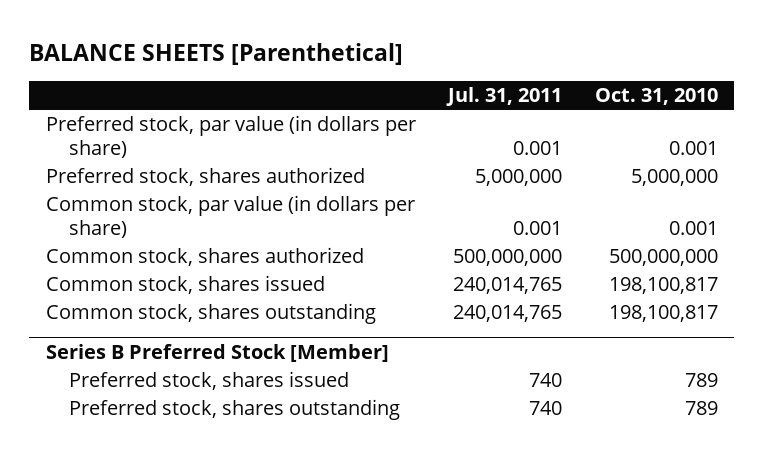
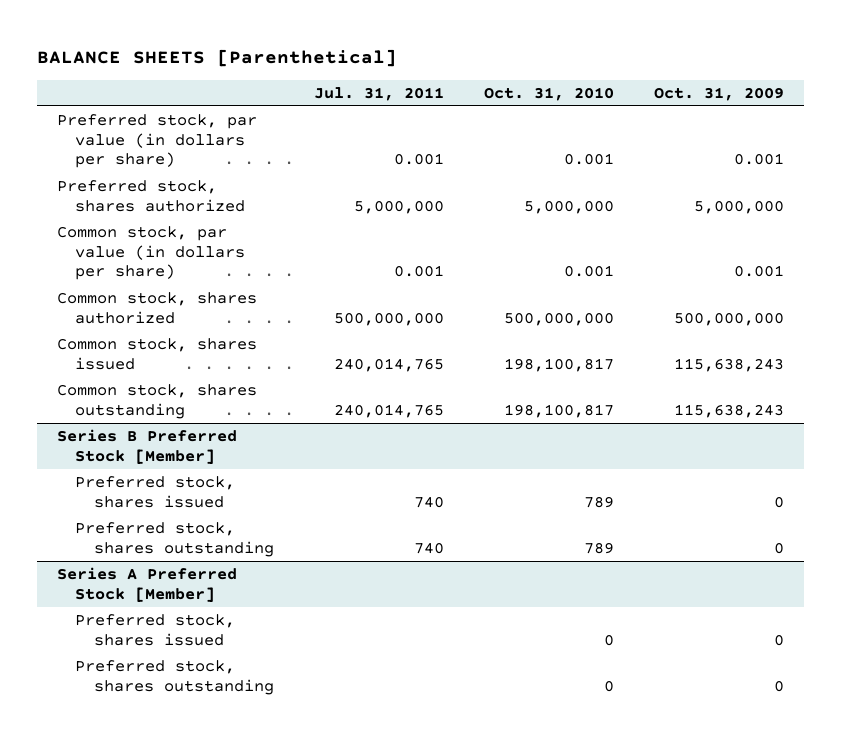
none -> [654,86,785,101] Oct. 31, 2009
none -> [56,567,237,602] Series A Preferred Stock [Member]
none -> [75,614,236,646] Preferred stock, shares issued
none -> [75,660,274,695] Preferred stock, shares outstanding

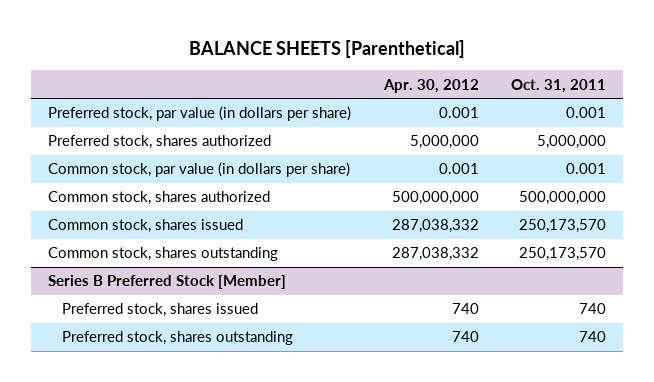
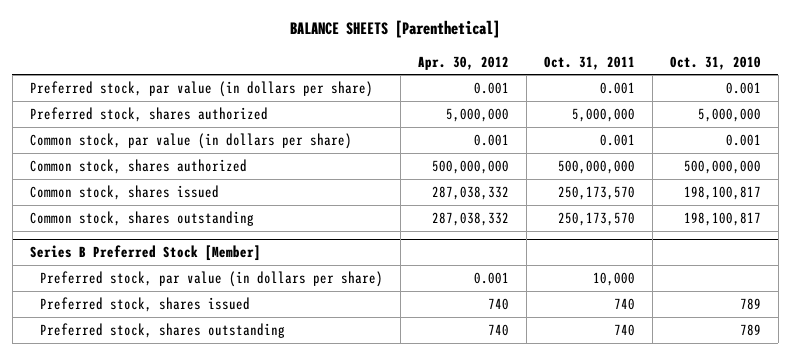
none -> [669,55,761,70] Oct. 31, 2010
none -> [40,270,384,287] Preferred stock, par value (in dollars per share)

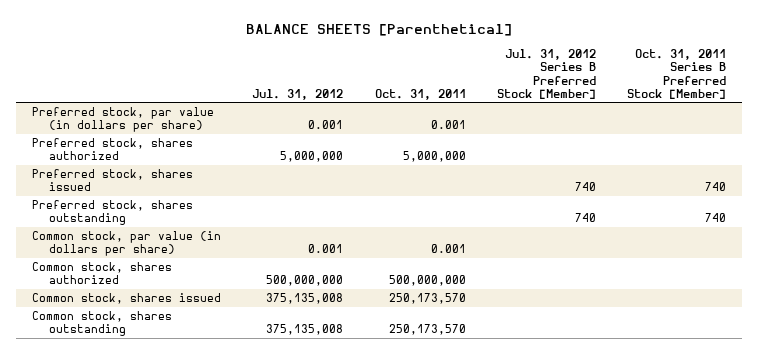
[418,55,510,70] Apr. 30, 2012 -> none
[669,55,761,70] Oct. 31, 2010 -> none
none -> [252,88,344,100] Jul. 31, 2012
none -> [496,49,596,99] Jul. 31, 2012 Series B Preferred Stock [Member]
none -> [627,49,727,99] Oct. 31, 2011 Series B Preferred Stock [Member]
none -> [32,169,194,192] Preferred stock, shares issued
none -> [32,200,194,226] Preferred stock, shares outstanding
[29,245,261,262] Series B Preferred Stock [Member] -> none
[40,270,384,287] Preferred stock, par value (in dollars per share) -> none
[40,296,251,312] Preferred stock, shares issued -> none
[40,322,286,338] Preferred stock, shares outstanding -> none

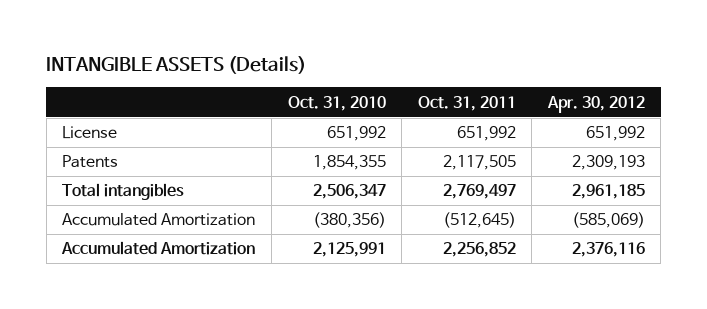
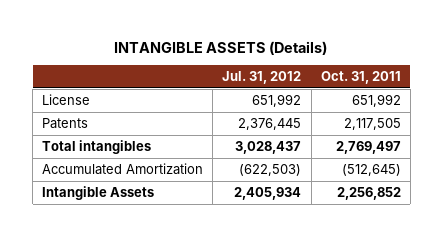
[287,95,386,111] Oct. 31, 2010 -> none
[546,95,645,113] Apr. 30, 2012 -> none
none -> [222,71,302,85] Jul. 31, 2012
[61,241,256,256] Accumulated Amortization -> [42,185,155,200] Intangible Assets

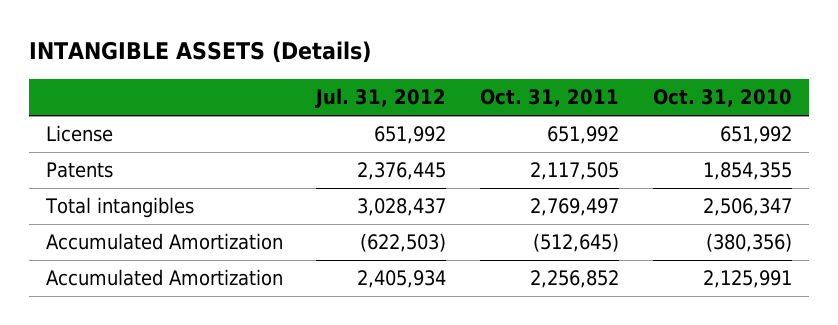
none -> [653,89,793,108] Oct. 31, 2010
[42,185,155,200] Intangible Assets -> [45,269,283,287] Accumulated Amortization

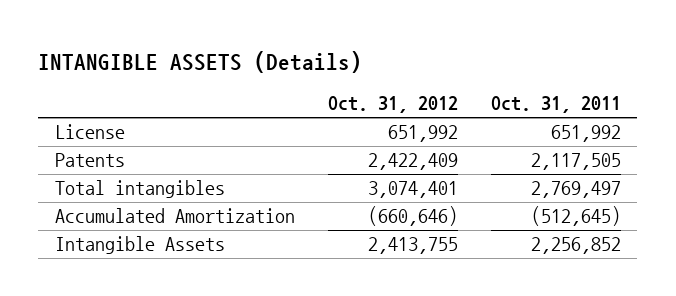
[315,88,447,109] Jul. 31, 2012 -> none
[653,89,793,108] Oct. 31, 2010 -> none
none -> [327,96,458,114] Oct. 31, 2012
[45,269,283,287] Accumulated Amortization -> [54,236,225,255] Intangible Assets

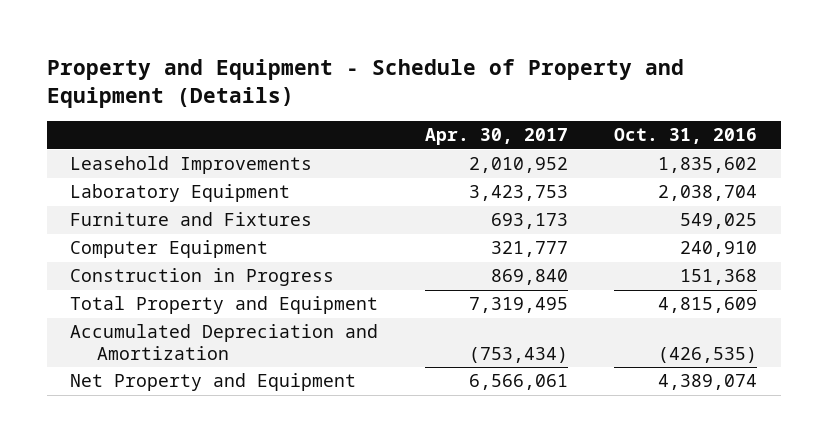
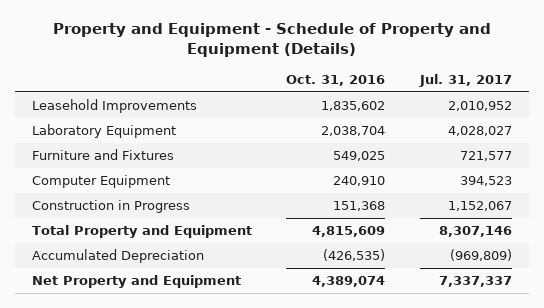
[424,128,568,146] Apr. 30, 2017 -> none
none -> [418,73,512,87] Jul. 31, 2017
[70,324,379,360] Accumulated Depreciation and Amortization -> [32,249,205,264] Accumulated Depreciation

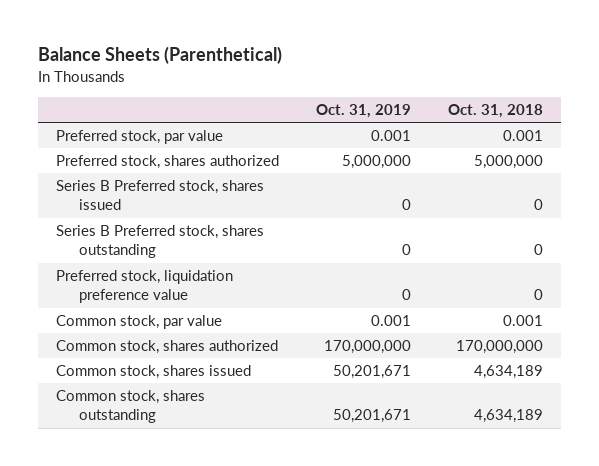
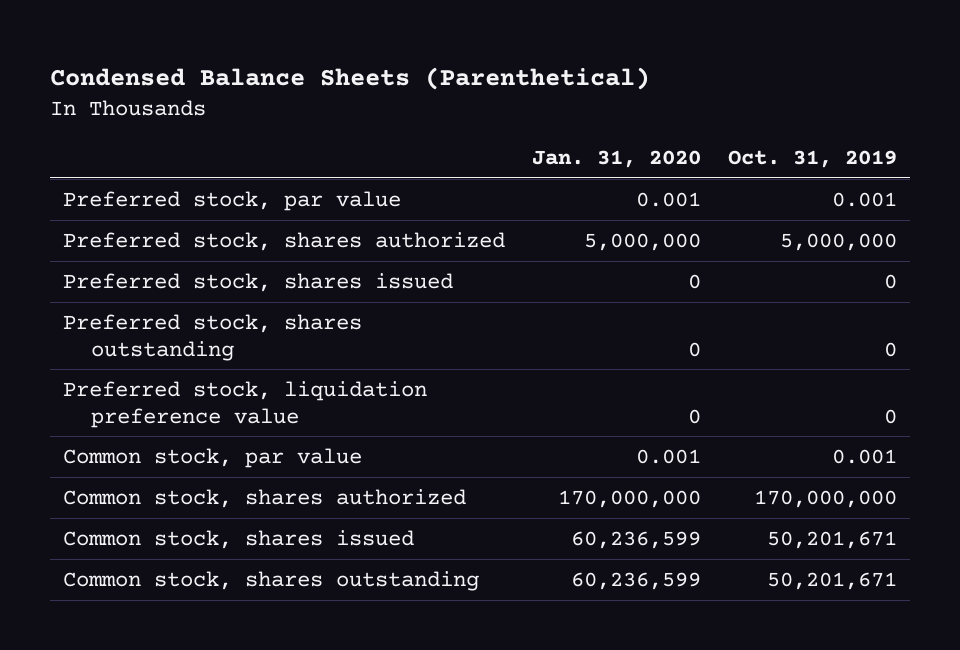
[37,46,282,65] Balance Sheets (Parenthetical) -> [49,66,650,90] Condensed Balance Sheets (Parenthetical)
[447,103,543,118] Oct. 31, 2018 -> none
none -> [532,149,702,168] Jan. 31, 2020
[56,180,265,211] Series B Preferred stock, shares issued -> [63,272,454,292] Preferred stock, shares issued
[56,225,265,259] Series B Preferred stock, shares outstanding -> [63,313,363,361] Preferred stock, shares outstanding

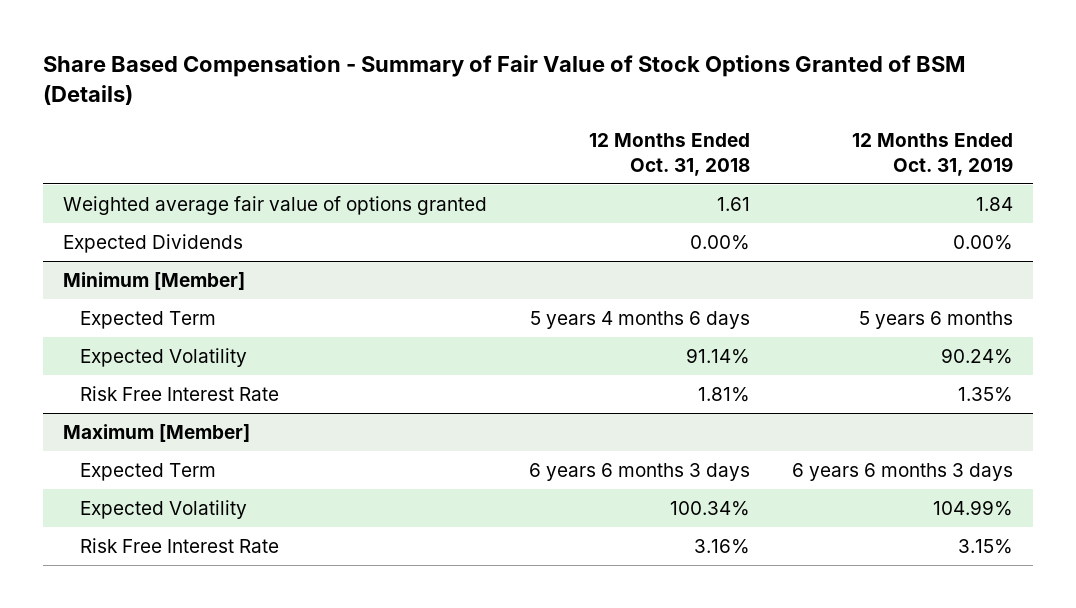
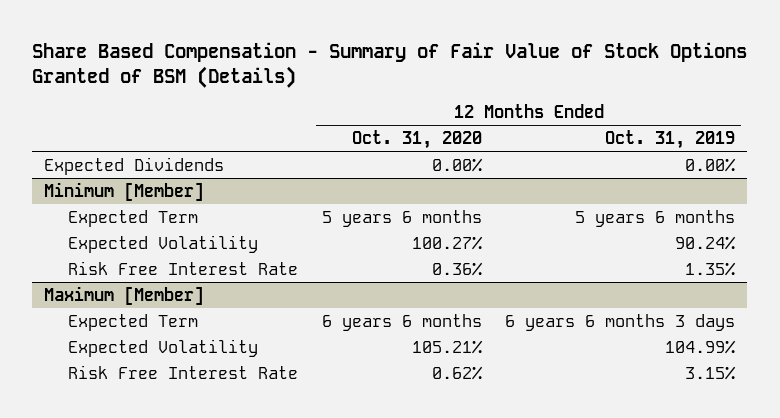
[588,133,750,176] 12 Months Ended Oct. 31, 2018 -> none
none -> [351,129,482,149] Oct. 31, 2020
[63,195,488,215] Weighted average fair value of options granted -> none

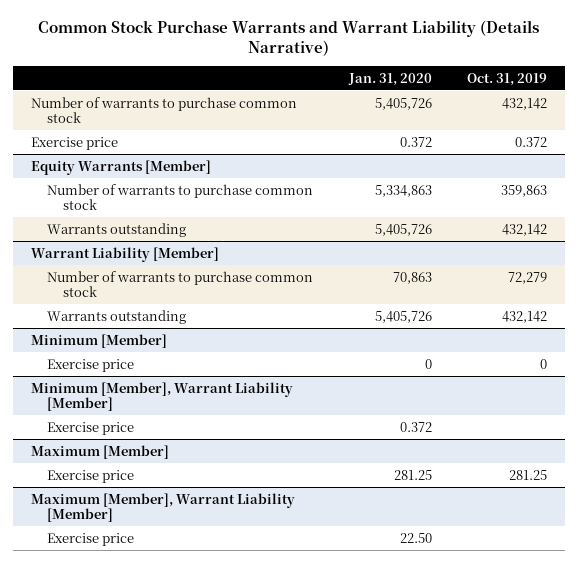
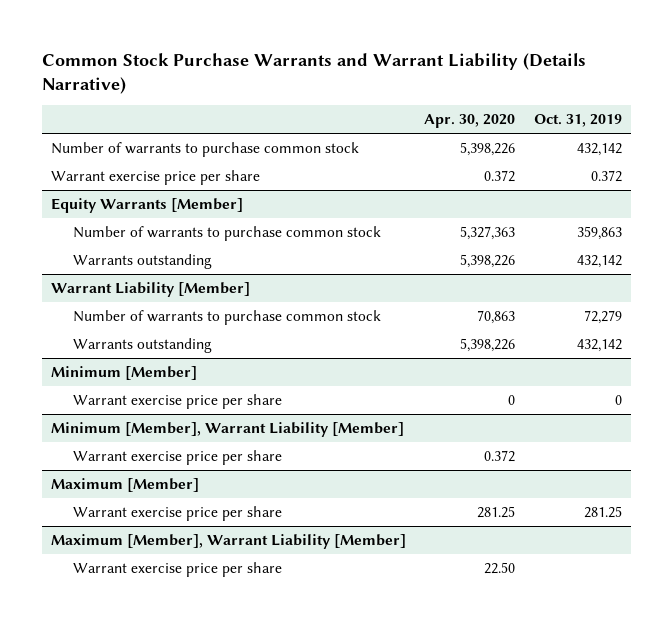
[347,72,432,86] Jan. 31, 2020 -> none
none -> [424,114,516,129] Apr. 30, 2020
[30,136,118,150] Exercise price -> [50,169,260,185] Warrant exercise price per share
[46,358,134,372] Exercise price -> [72,393,282,409] Warrant exercise price per share
[46,421,134,435] Exercise price -> [72,449,282,465] Warrant exercise price per share
[46,469,134,483] Exercise price -> [72,505,282,521] Warrant exercise price per share
[46,532,134,546] Exercise price -> [72,561,282,577] Warrant exercise price per share

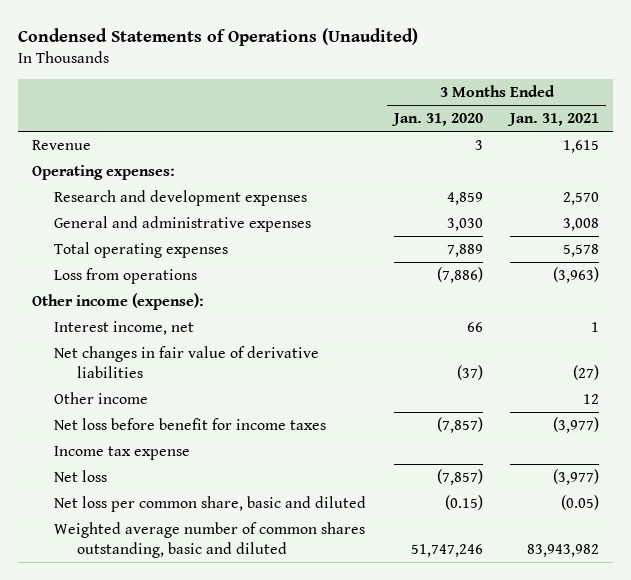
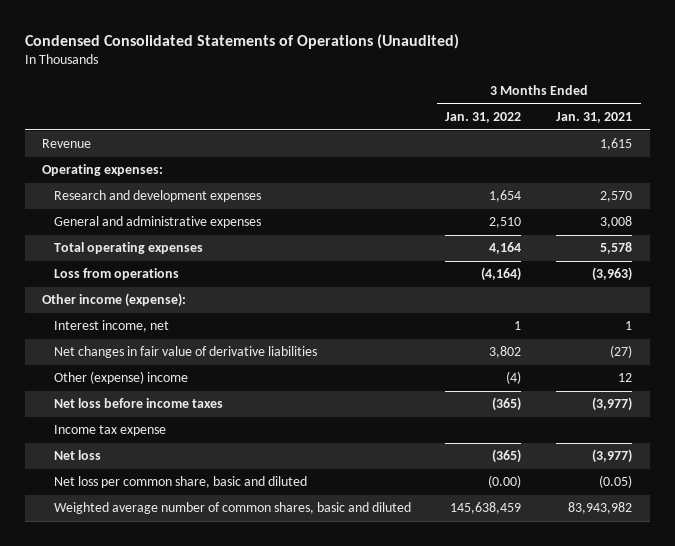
[17,28,418,47] Condensed Statements of Operations (Unaudited) -> [24,33,459,49] Condensed Consolidated Statements of Operations (Unaudited)
[390,113,483,127] Jan. 31, 2020 -> none
none -> [445,112,522,124] Jan. 31, 2022
[54,391,149,404] Other income -> [53,371,188,385] Other (expense) income
[54,417,327,430] Net loss before benefit for income taxes -> [53,398,223,409] Net loss before income taxes
[54,521,366,558] Weighted average number of common shares outstanding, basic and diluted -> [53,502,411,515] Weighted average number of common shares, basic and diluted

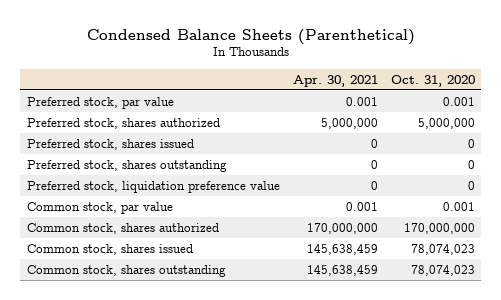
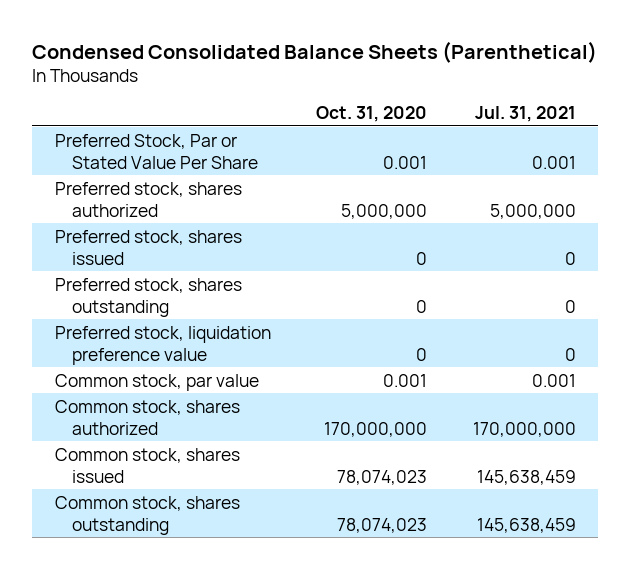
[86,28,415,45] Condensed Balance Sheets (Parenthetical) -> [31,40,597,63] Condensed Consolidated Balance Sheets (Parenthetical)
[292,74,378,87] Apr. 30, 2021 -> none
none -> [474,105,576,122] Jul. 31, 2021
[26,96,174,109] Preferred stock, par value -> [54,133,259,169] Preferred Stock, Par or Stated Value Per Share

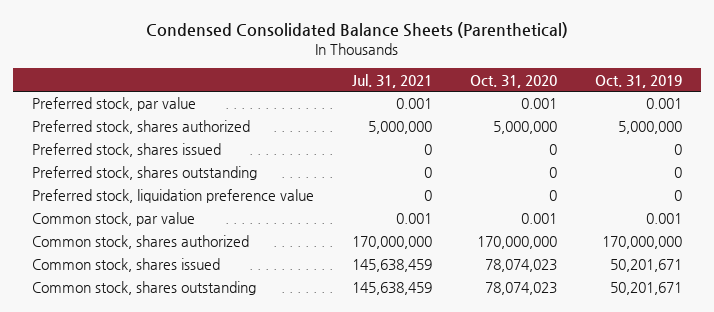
none -> [595,74,683,88] Oct. 31, 2019
[54,133,259,169] Preferred Stock, Par or Stated Value Per Share -> [32,97,197,112] Preferred stock, par value

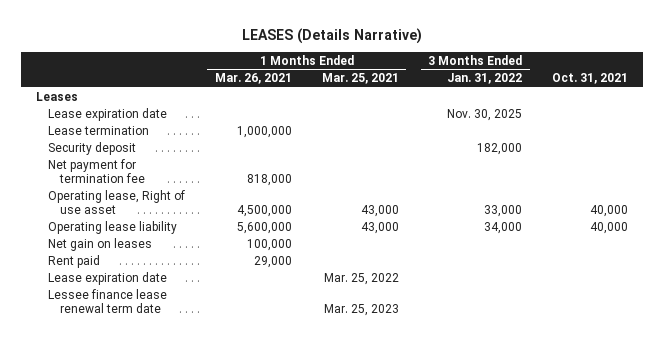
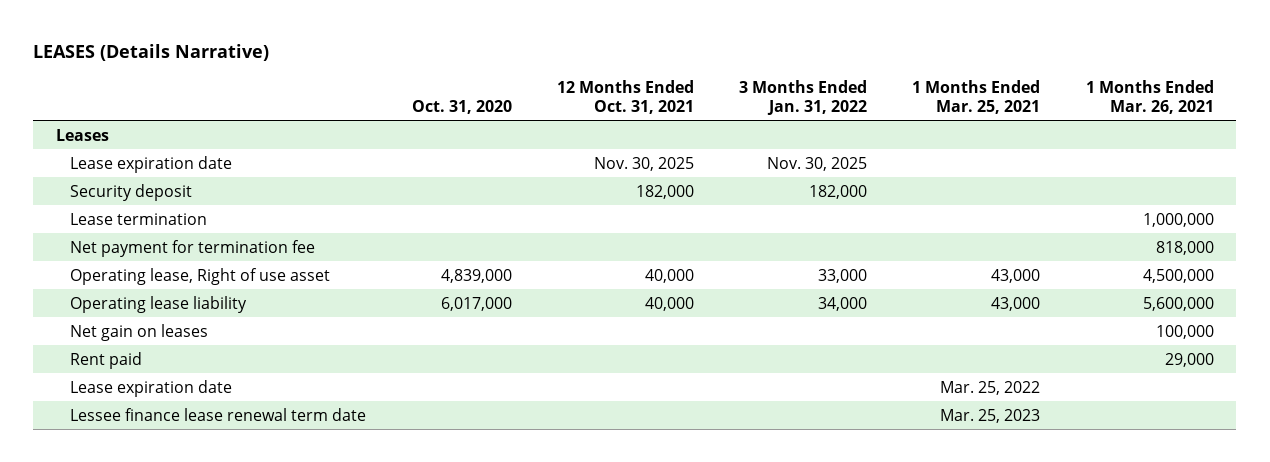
[552,73,629,85] Oct. 31, 2021 -> none
none -> [411,99,512,114] Oct. 31, 2020
none -> [556,80,694,114] 12 Months Ended Oct. 31, 2021
[47,126,149,136] Lease termination -> [70,212,208,225] Lease termination

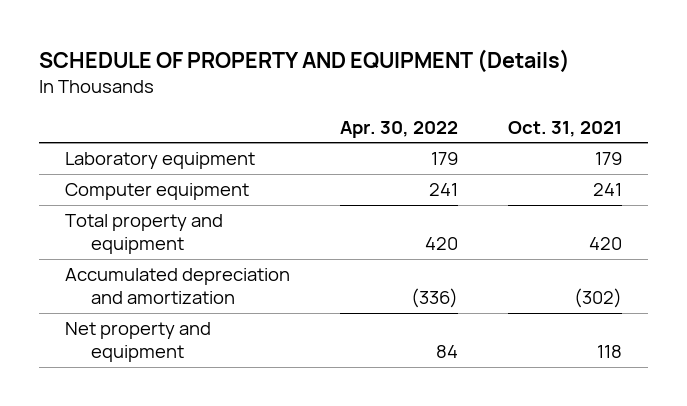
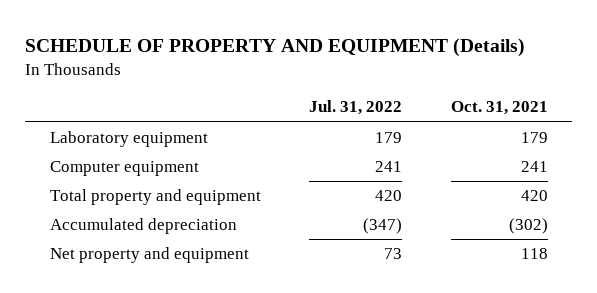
[340,120,459,138] Apr. 30, 2022 -> none
none -> [309,100,403,116] Jul. 31, 2022
[64,268,290,305] Accumulated depreciation and amortization -> [49,218,237,235] Accumulated depreciation

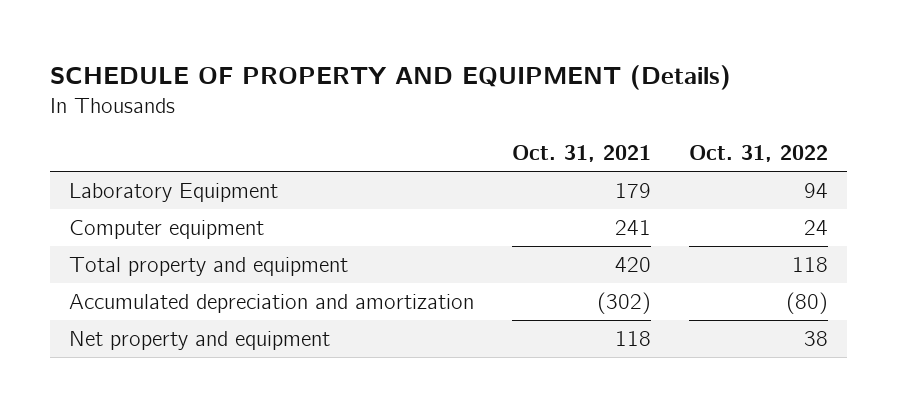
[309,100,403,116] Jul. 31, 2022 -> none
none -> [689,144,829,162] Oct. 31, 2022
[49,131,208,148] Laboratory equipment -> [69,182,279,202] Laboratory Equipment
[49,218,237,235] Accumulated depreciation -> [69,293,475,313] Accumulated depreciation and amortization

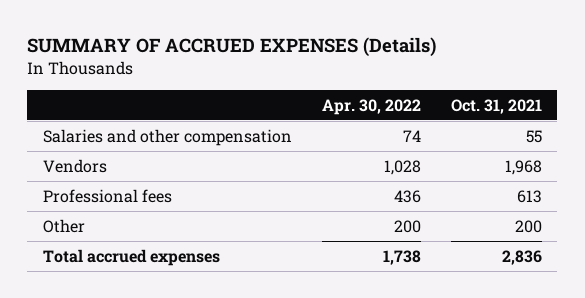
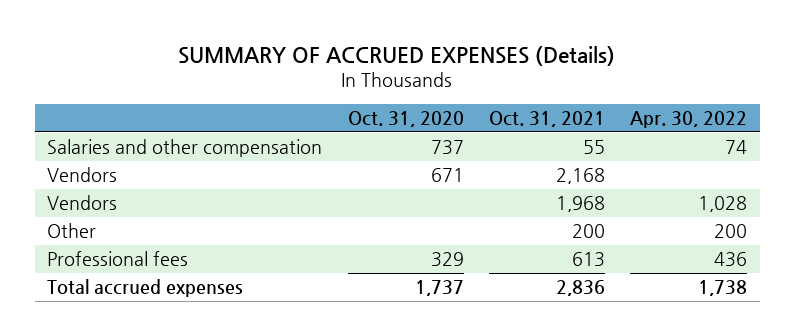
none -> [347,110,464,127] Oct. 31, 2020
none -> [47,167,118,183] Vendors
[42,188,172,203] Professional fees -> [47,251,189,267] Professional fees

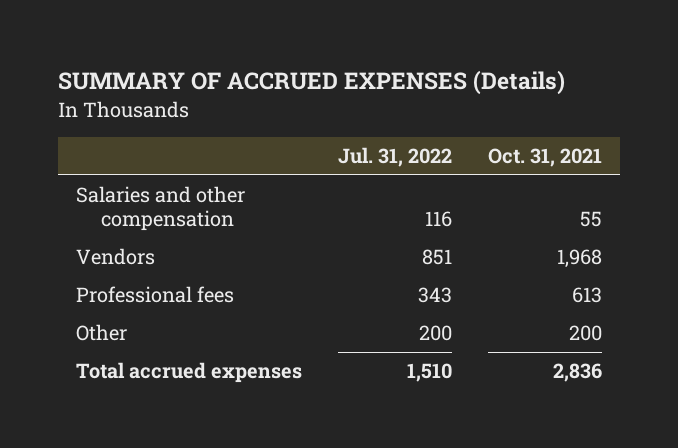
[347,110,464,127] Oct. 31, 2020 -> none
[630,110,748,128] Apr. 30, 2022 -> none
none -> [337,146,452,167] Jul. 31, 2022
[47,167,118,183] Vendors -> none
[47,223,97,239] Other -> [76,324,128,342] Other

